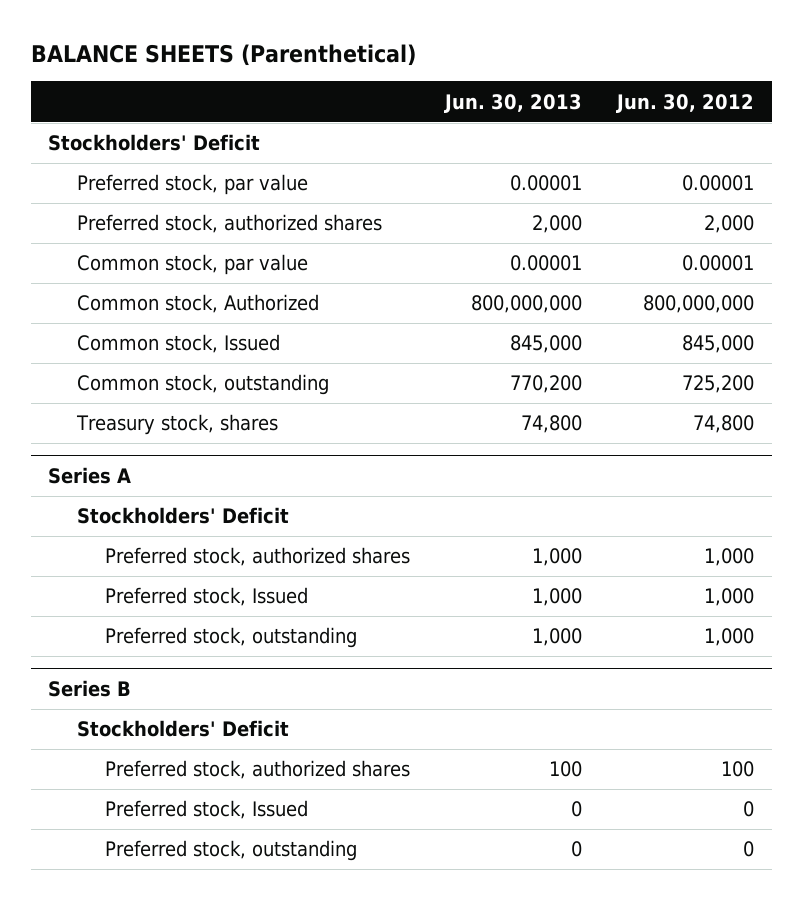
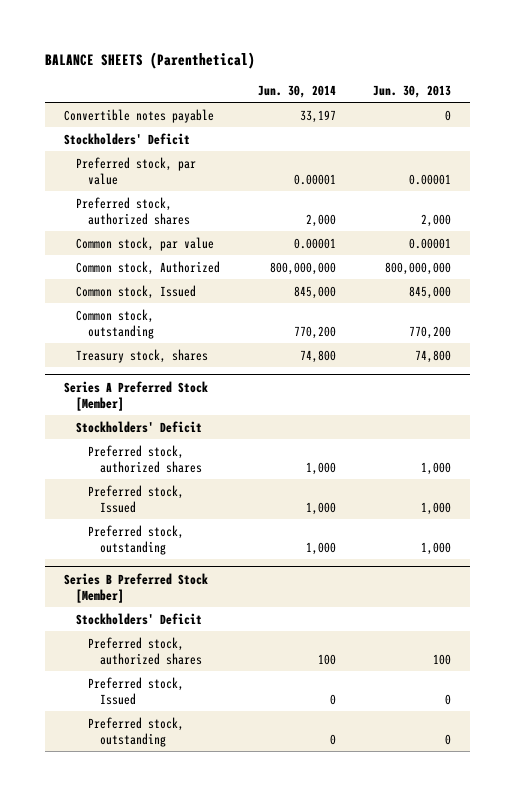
[616,93,755,113] Jun. 30, 2012 -> none
none -> [257,84,336,98] Jun. 30, 2014
none -> [63,108,214,123] Convertible notes payable
[48,467,132,485] Series A -> [63,380,208,411] Series A Preferred Stock [Member]
[48,680,132,698] Series B -> [63,572,208,603] Series B Preferred Stock [Member]

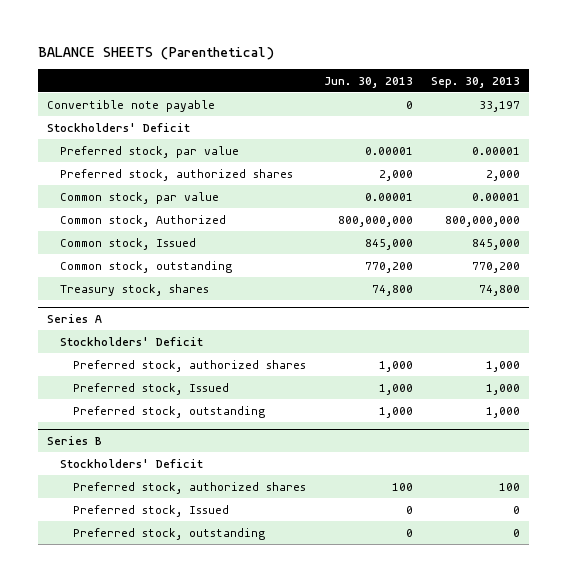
[257,84,336,98] Jun. 30, 2014 -> none
none -> [430,76,520,88] Sep. 30, 2013
[63,108,214,123] Convertible notes payable -> [46,99,215,112] Convertible note payable
[63,380,208,411] Series A Preferred Stock [Member] -> [46,313,102,323] Series A
[63,572,208,603] Series B Preferred Stock [Member] -> [46,435,102,445] Series B

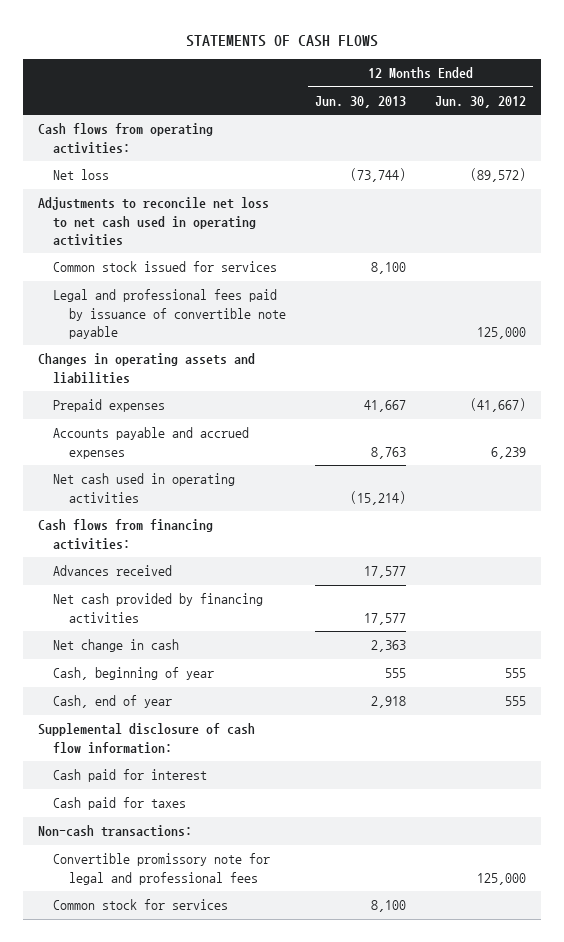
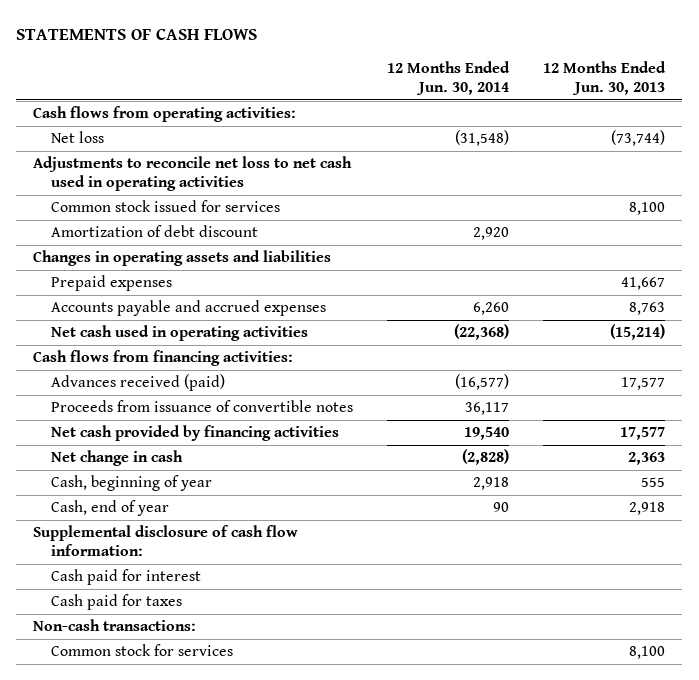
[435,96,527,109] Jun. 30, 2012 -> none
none -> [387,60,511,95] 12 Months Ended Jun. 30, 2014
[53,289,286,339] Legal and professional fees paid by issuance of convertible note payable -> none
none -> [50,225,258,238] Amortization of debt discount
[53,565,173,577] Advances received -> [50,374,225,392] Advances received (paid)
none -> [50,400,353,413] Proceeds from issuance of convertible notes
[53,853,271,885] Convertible promissory note for legal and professional fees -> none

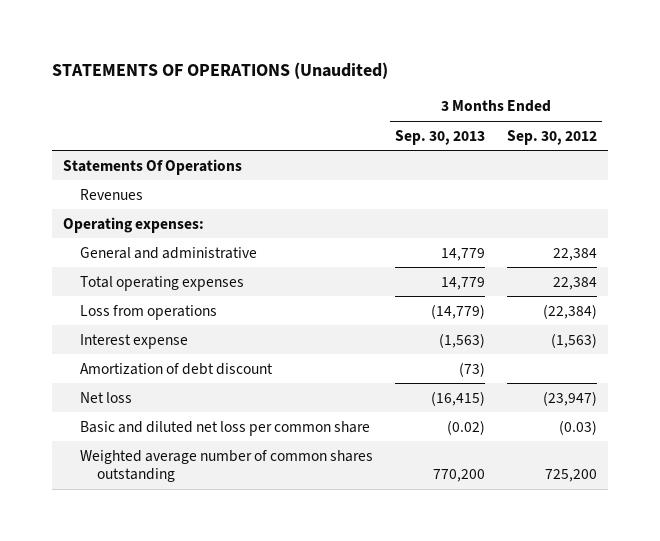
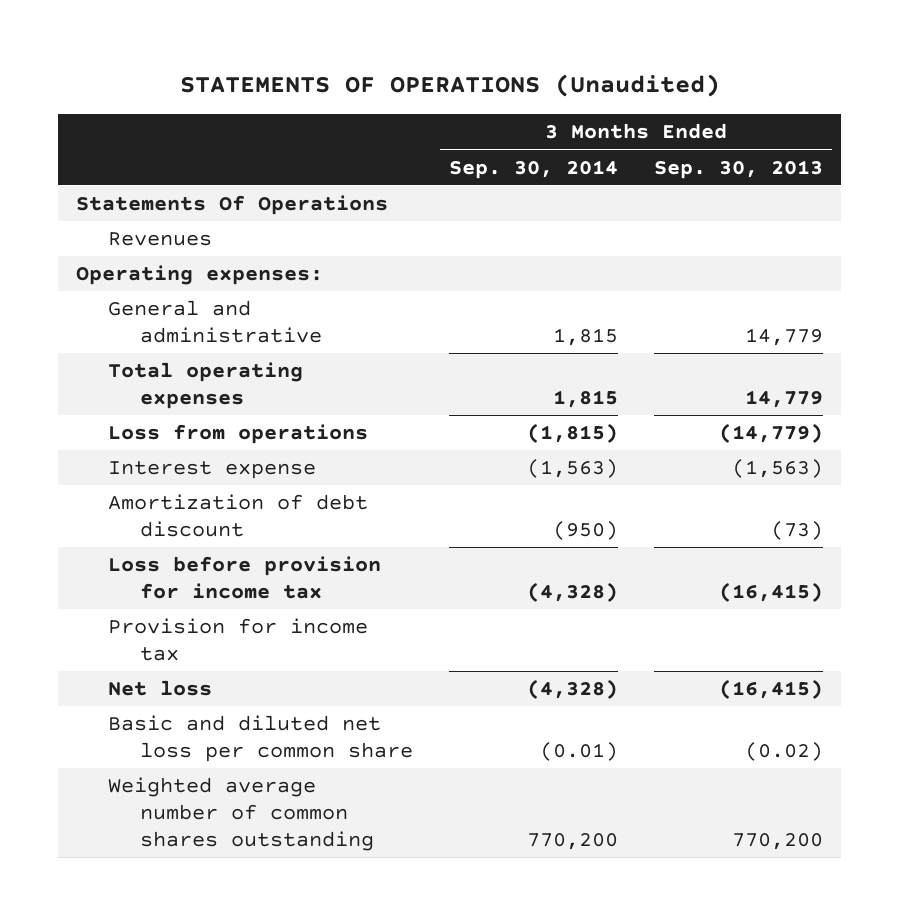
[506,129,597,145] Sep. 30, 2012 -> none
none -> [448,159,618,179] Sep. 30, 2014
none -> [107,556,381,600] Loss before provision for income tax
none -> [107,618,368,662] Provision for income tax

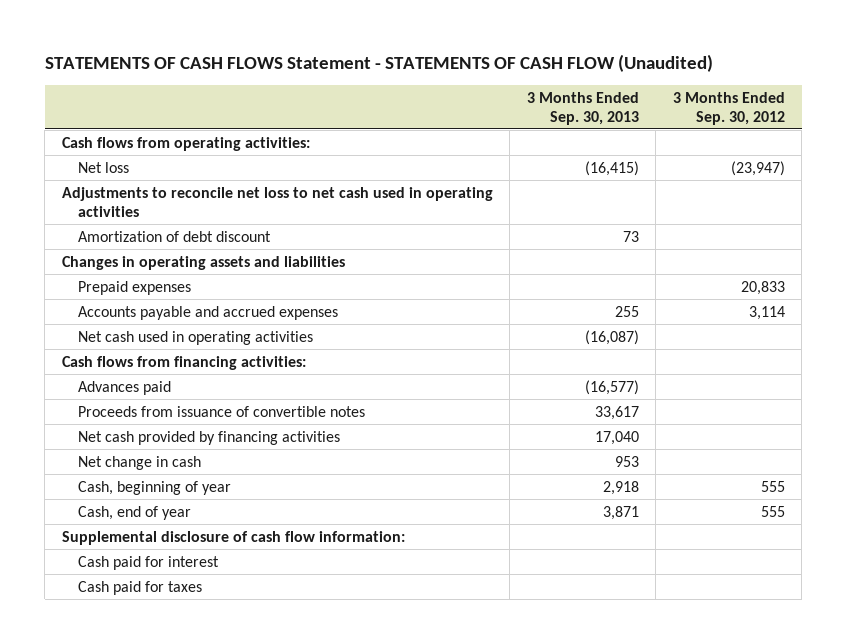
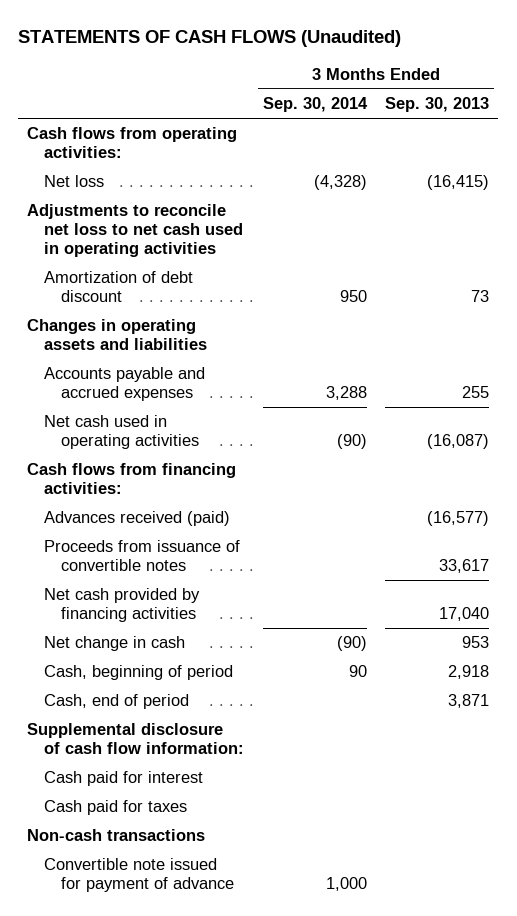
[44,54,713,73] STATEMENTS OF CASH FLOWS Statement - STATEMENTS OF CASH FLOW (Unaudited) -> [18,30,402,48] STATEMENTS OF CASH FLOWS (Unaudited)
[672,91,785,125] 3 Months Ended Sep. 30, 2012 -> none
none -> [262,97,368,113] Sep. 30, 2014
[77,280,191,295] Prepaid expenses -> none
[77,380,171,395] Advances paid -> [44,511,231,527] Advances received (paid)
[77,480,231,495] Cash, beginning of year -> [44,665,234,681] Cash, beginning of period
[77,505,191,520] Cash, end of year -> [44,694,190,710] Cash, end of period
none -> [27,829,206,842] Non-cash transactions
none -> [44,858,235,893] Convertible note issued for payment of advance

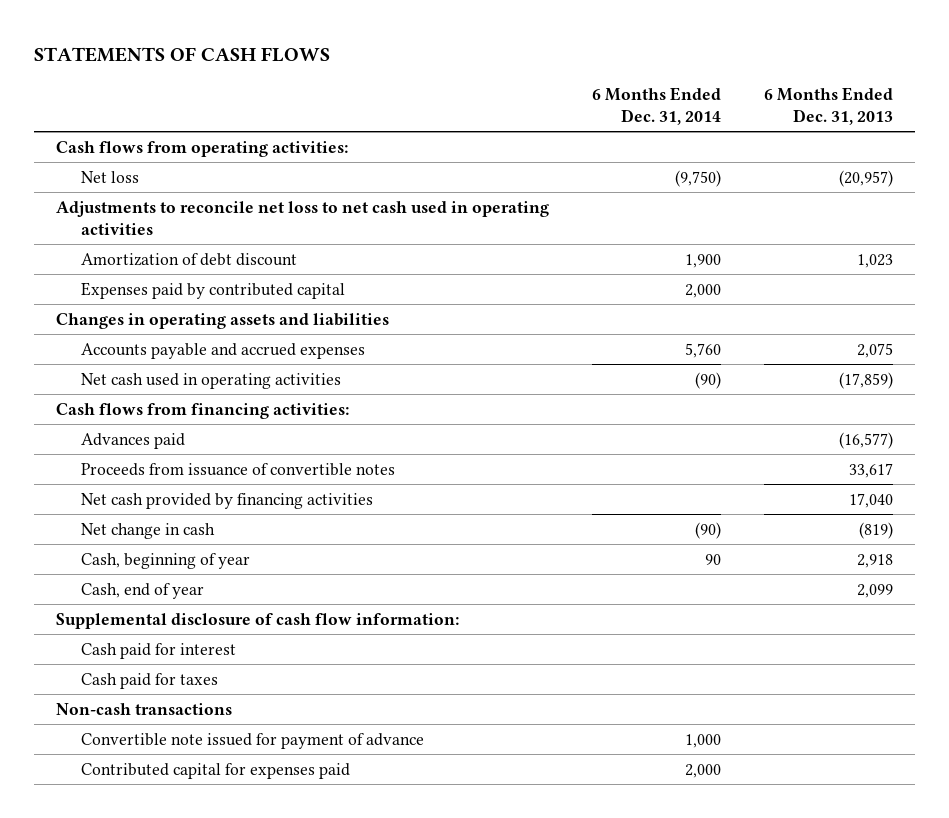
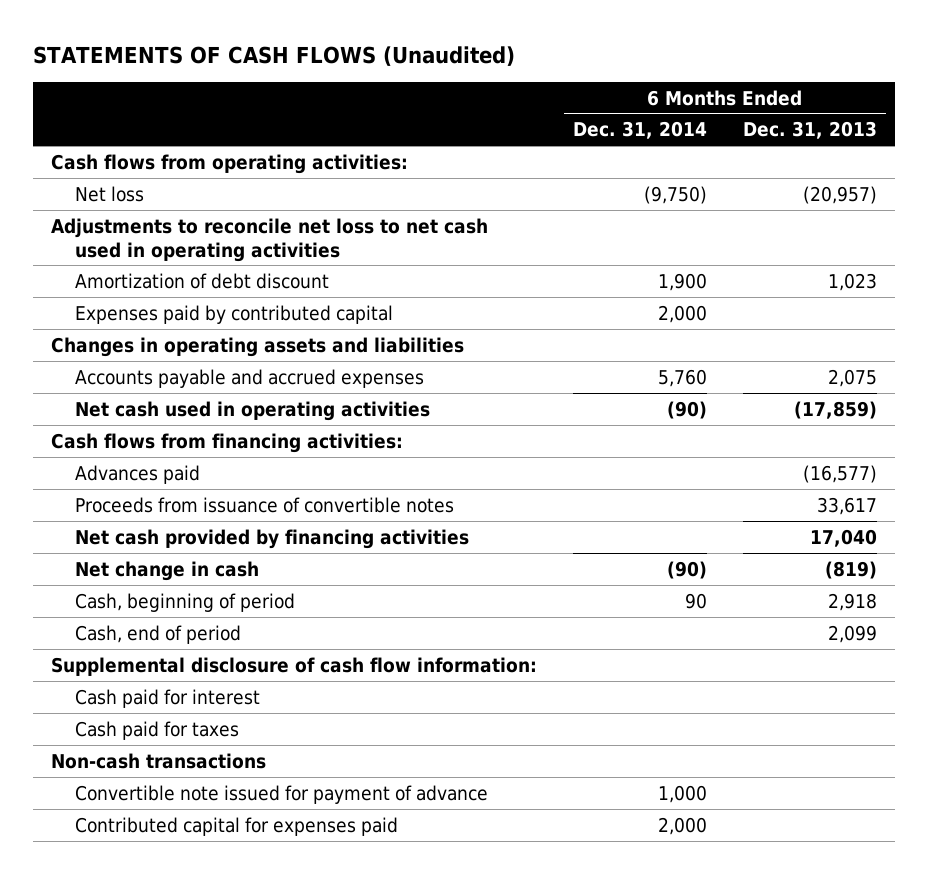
[34,47,331,63] STATEMENTS OF CASH FLOWS -> [33,45,516,66] STATEMENTS OF CASH FLOWS (Unaudited)
[80,552,250,569] Cash, beginning of year -> [75,592,296,612] Cash, beginning of period
[80,582,204,599] Cash, end of year -> [75,624,242,644] Cash, end of period

